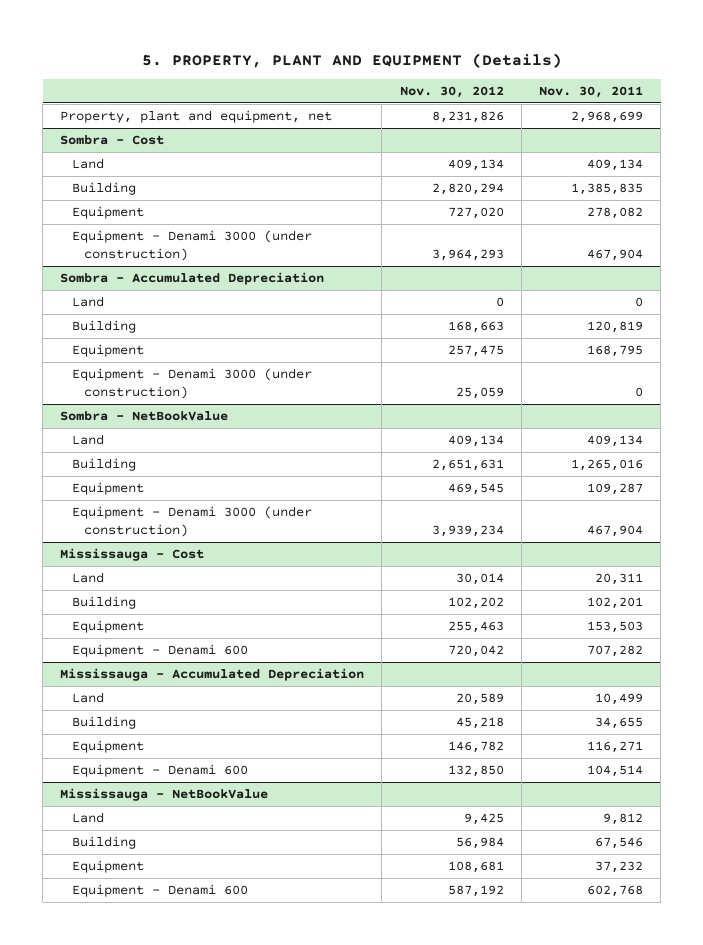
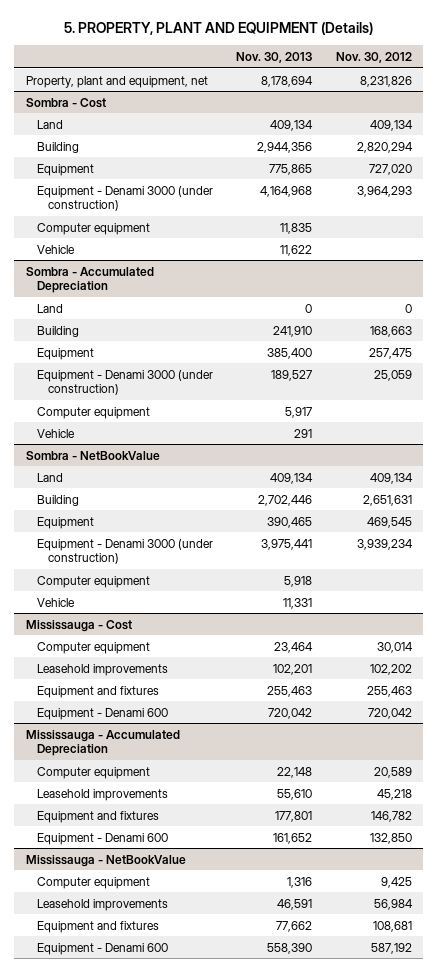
[538,85,643,98] Nov. 30, 2011 -> none
none -> [236,51,313,63] Nov. 30, 2013
none -> [37,222,151,235] Computer equipment
none -> [37,244,76,254] Vehicle
none -> [37,406,151,419] Computer equipment
none -> [37,428,76,438] Vehicle
none -> [37,575,151,588] Computer equipment
none -> [37,597,76,607] Vehicle
[72,572,105,584] Land -> [37,641,151,654] Computer equipment
[72,596,137,610] Building -> [37,663,169,676] Leasehold improvements
[72,620,145,634] Equipment -> [37,685,160,698] Equipment and fixtures
[72,692,105,704] Land -> [37,766,151,779] Computer equipment
[72,716,137,730] Building -> [37,788,169,801] Leasehold improvements
[72,740,145,754] Equipment -> [37,810,160,823] Equipment and fixtures
[72,812,105,824] Land -> [37,876,151,889] Computer equipment
[72,836,137,850] Building -> [37,898,169,911] Leasehold improvements
[72,860,145,874] Equipment -> [37,920,160,933] Equipment and fixtures

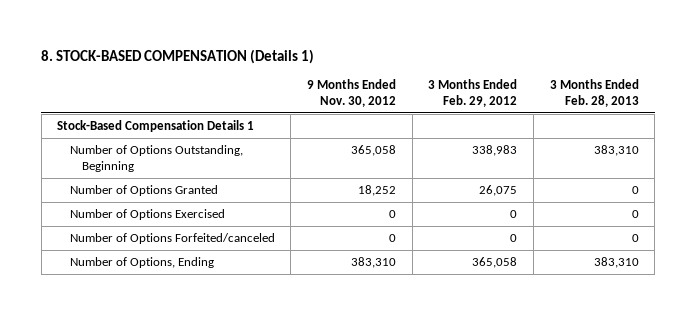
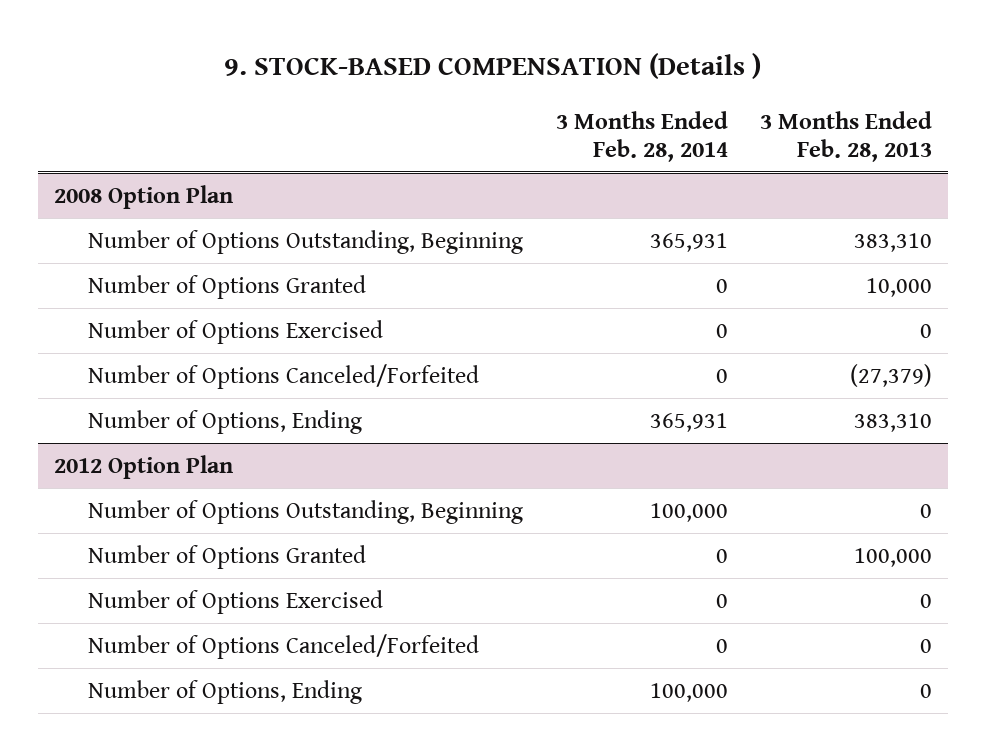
[41,48,315,64] 8. STOCK-BASED COMPENSATION (Details 1) -> [224,53,762,80] 9. STOCK-BASED COMPENSATION (Details )
[306,78,396,108] 9 Months Ended Nov. 30, 2012 -> none
[428,78,518,108] 3 Months Ended Feb. 29, 2012 -> none
none -> [555,110,728,162] 3 Months Ended Feb. 28, 2014
[57,119,255,132] Stock-Based Compensation Details 1 -> none
none -> [54,184,234,209] 2008 Option Plan
[631,185,639,194] 0 -> [865,277,932,297] 10,000
[69,232,275,244] Number of Options Forfeited/canceled -> [88,363,480,389] Number of Options Canceled/Forfeited
[631,233,639,242] 0 -> [849,363,932,387] (27,379)
none -> [54,454,234,479] 2012 Option Plan
none -> [88,499,524,524] Number of Options Outstanding, Beginning
none -> [88,544,367,569] Number of Options Granted
none -> [88,589,384,614] Number of Options Exercised
none -> [88,633,480,659] Number of Options Canceled/Forfeited
none -> [88,679,363,704] Number of Options, Ending

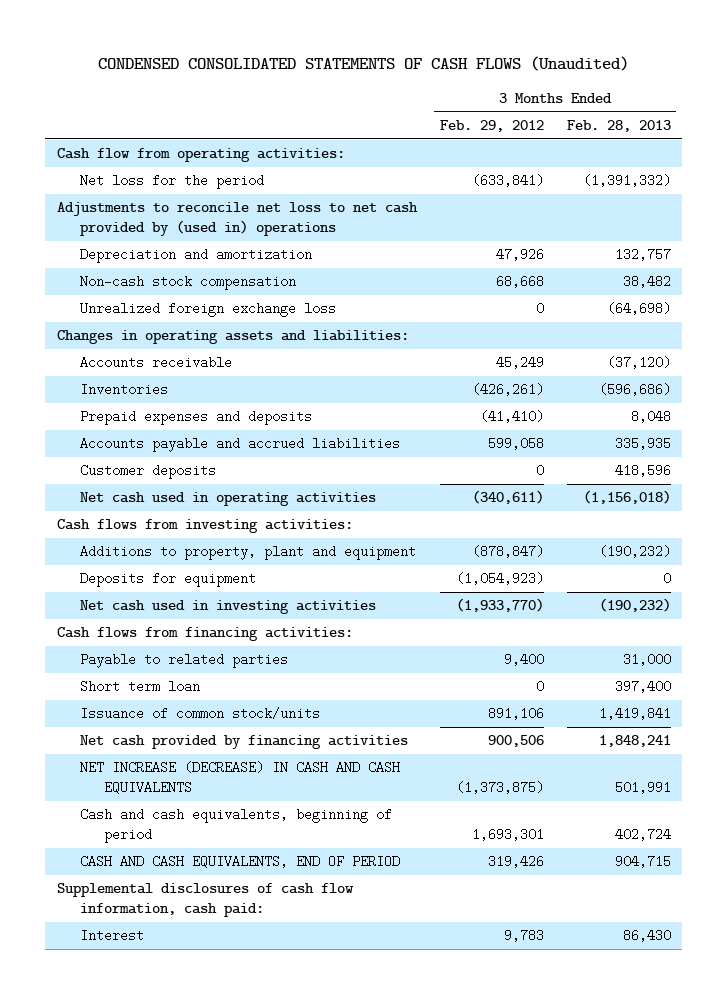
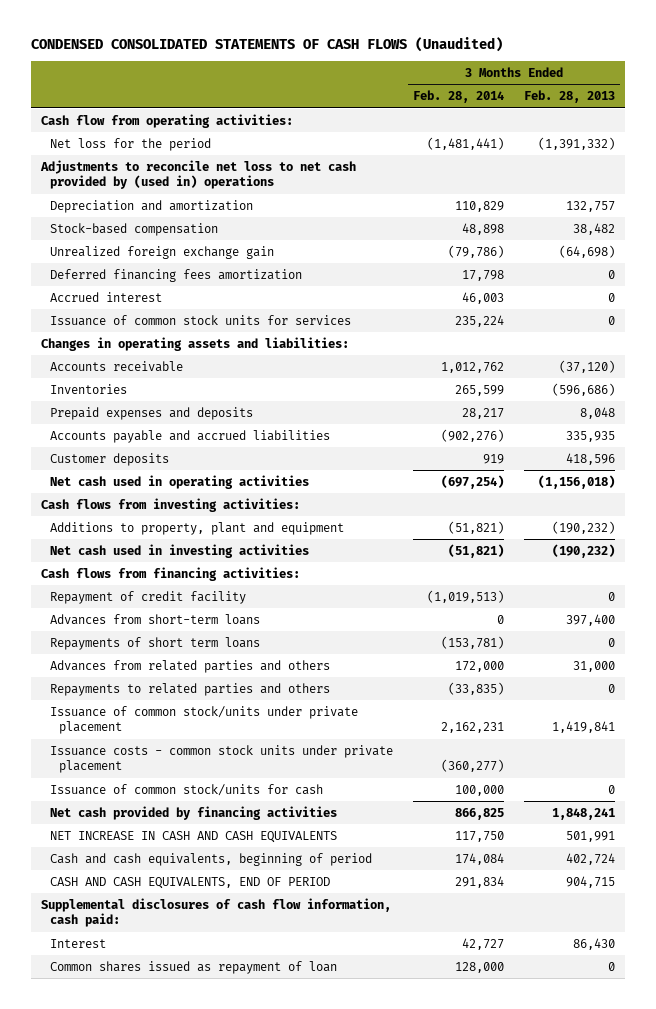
[439,120,544,133] Feb. 29, 2012 -> none
none -> [413,90,505,104] Feb. 28, 2014
[80,275,297,291] Non-cash stock compensation -> [50,222,219,236] Stock-based compensation
[80,302,337,318] Unrealized foreign exchange loss -> [50,245,275,259] Unrealized foreign exchange gain
none -> [50,268,303,282] Deferred financing fees amortization
none -> [50,291,163,302] Accrued interest
none -> [50,314,352,326] Issuance of common stock units for services
[80,572,257,588] Deposits for equipment -> none
[80,653,289,669] Payable to related parties -> none
none -> [50,590,247,604] Repayment of credit facility
[80,680,201,694] Short term loan -> [50,613,261,625] Advances from short-term loans
none -> [50,636,261,650] Repayments of short term loans
none -> [50,659,331,673] Advances from related parties and others
none -> [50,682,331,696] Repayments to related parties and others
[80,707,321,721] Issuance of common stock/units -> [50,705,359,735] Issuance of common stock/units under private placement
none -> [50,744,394,774] Issuance costs - common stock units under private placement
none -> [50,783,324,796] Issuance of common stock/units for cash
[80,761,401,795] NET INCREASE (DECREASE) IN CASH AND CASH EQUIVALENTS -> [50,830,338,843] NET INCREASE IN CASH AND CASH EQUIVALENTS
none -> [50,960,338,974] Common shares issued as repayment of loan

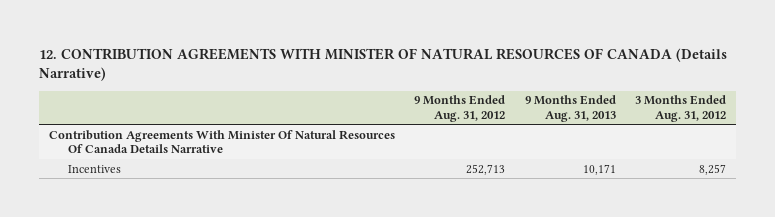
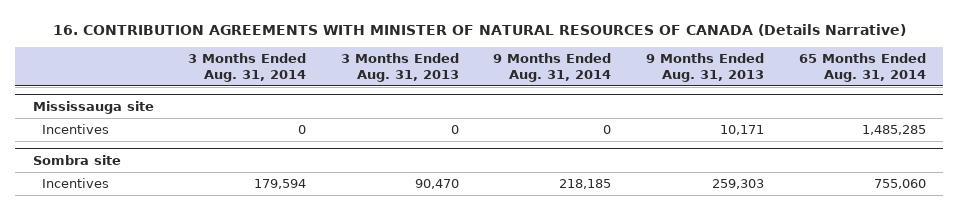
[39,47,728,82] 12. CONTRIBUTION AGREEMENTS WITH MINISTER OF NATURAL RESOURCES OF CANADA (Details Narrative) -> [53,23,907,36] 16. CONTRIBUTION AGREEMENTS WITH MINISTER OF NATURAL RESOURCES OF CANADA (Details Narrative)
[414,95,506,123] 9 Months Ended Aug. 31, 2012 -> none
[635,95,727,123] 3 Months Ended Aug. 31, 2012 -> none
none -> [188,52,307,82] 3 Months Ended Aug. 31, 2014
none -> [340,52,459,82] 3 Months Ended Aug. 31, 2013
none -> [493,52,612,82] 9 Months Ended Aug. 31, 2014
none -> [798,52,926,82] 65 Months Ended Aug. 31, 2014
[48,129,395,154] Contribution Agreements With Minister Of Natural Resources Of Canada Details Narrative -> none
none -> [32,100,154,114] Mississauga site
none -> [32,154,121,165] Sombra site
none -> [41,177,109,188] Incentives

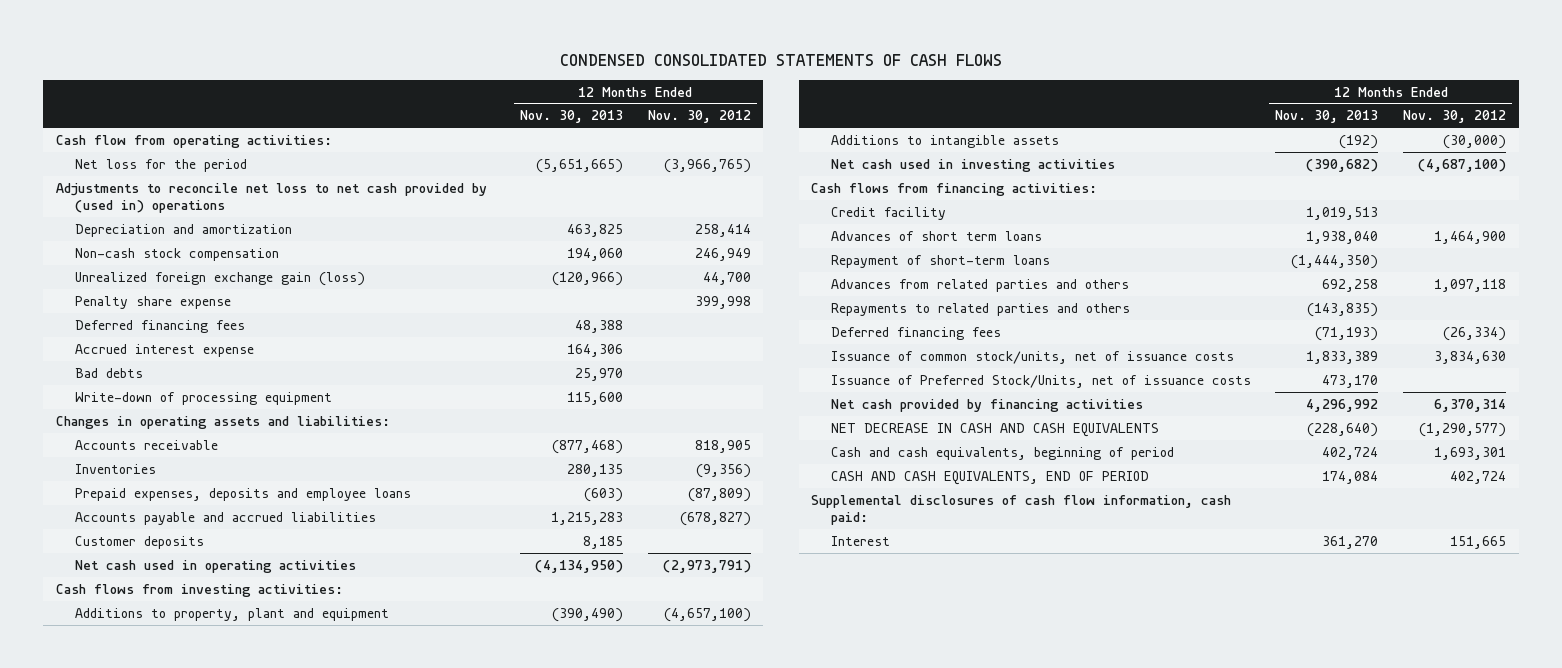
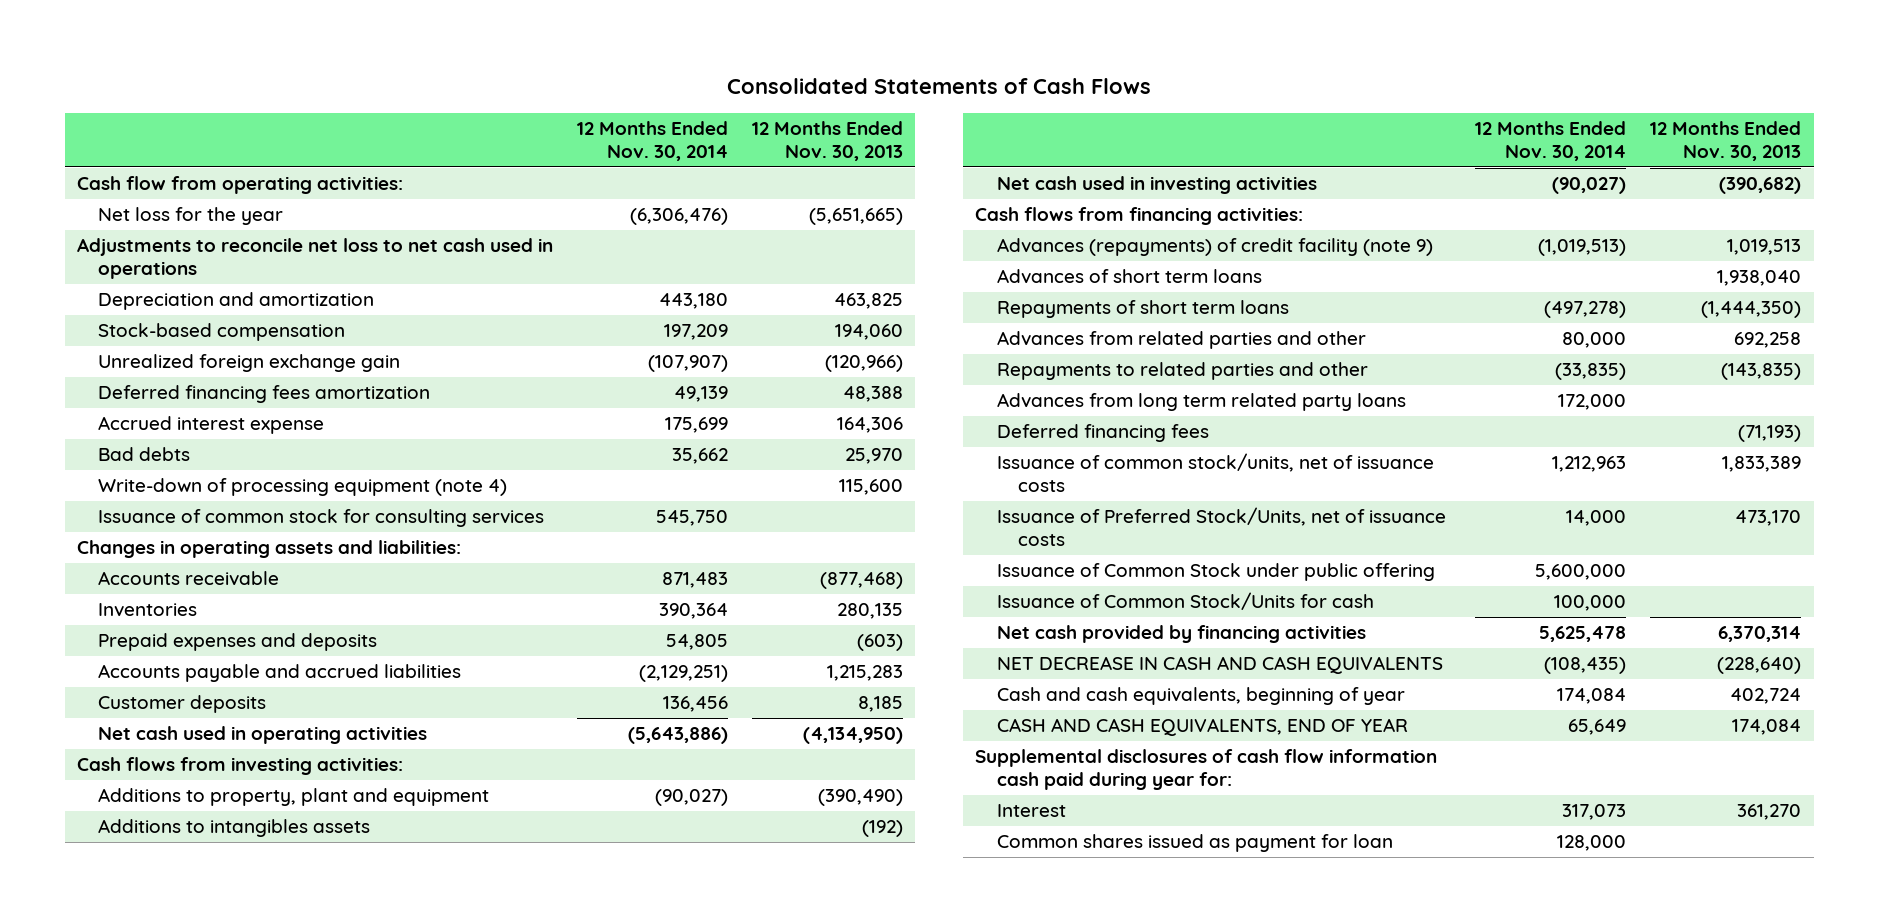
[560,53,1003,66] CONDENSED CONSOLIDATED STATEMENTS OF CASH FLOWS -> [727,78,1152,95] Consolidated Statements of Cash Flows
[647,110,751,124] Nov. 30, 2012 -> none
none -> [577,120,729,162] 12 Months Ended Nov. 30, 2014
[75,158,248,172] Net loss for the period -> [98,206,284,225] Net loss for the year
[55,182,487,213] Adjustments to reconcile net loss to net cash provided by (used in) operations -> [76,237,553,280] Adjustments to reconcile net loss to net cash used in operations
[75,295,232,309] Penalty share expense -> none
[75,247,280,261] Non-cash stock compensation -> [98,322,346,341] Stock-based compensation
[75,271,366,286] Unrealized foreign exchange gain (loss) -> [98,353,401,372] Unrealized foreign exchange gain
[75,319,246,333] Deferred financing fees -> [98,384,431,403] Deferred financing fees amortization
[75,391,333,405] Write-down of processing equipment -> [98,477,508,496] Write-down of processing equipment (note 4)
none -> [98,508,545,527] Issuance of common stock for consulting services
[75,487,412,501] Prepaid expenses, deposits and employee loans -> [98,632,378,651] Prepaid expenses and deposits
[830,134,1059,148] Additions to intangible assets -> [98,818,371,837] Additions to intangibles assets
[830,206,946,220] Credit facility -> [996,237,1433,256] Advances (repayments) of credit facility (note 9)
[830,254,1050,268] Repayment of short-term loans -> [996,299,1289,318] Repayments of short term loans
[830,278,1129,292] Advances from related parties and others -> [996,330,1366,349] Advances from related parties and other
[830,302,1130,316] Repayments to related parties and others -> [996,361,1368,380] Repayments to related parties and other
none -> [996,392,1406,411] Advances from long term related party loans
none -> [996,562,1435,581] Issuance of Common Stock under public offering
none -> [996,591,1374,610] Issuance of Common Stock/Units for cash
[1306,398,1379,412] 4,296,992 -> [1718,625,1802,642] 6,370,314
[830,446,1174,460] Cash and cash equivalents, beginning of period -> [996,686,1405,705] Cash and cash equivalents, beginning of year
[830,470,1149,485] CASH AND CASH EQUIVALENTS, END OF PERIOD -> [996,717,1408,736] CASH AND CASH EQUIVALENTS, END OF YEAR
[811,494,1232,525] Supplemental disclosures of cash flow information, cash paid: -> [974,748,1437,791] Supplemental disclosures of cash flow information cash paid during year for:
none -> [996,833,1393,852] Common shares issued as payment for loan

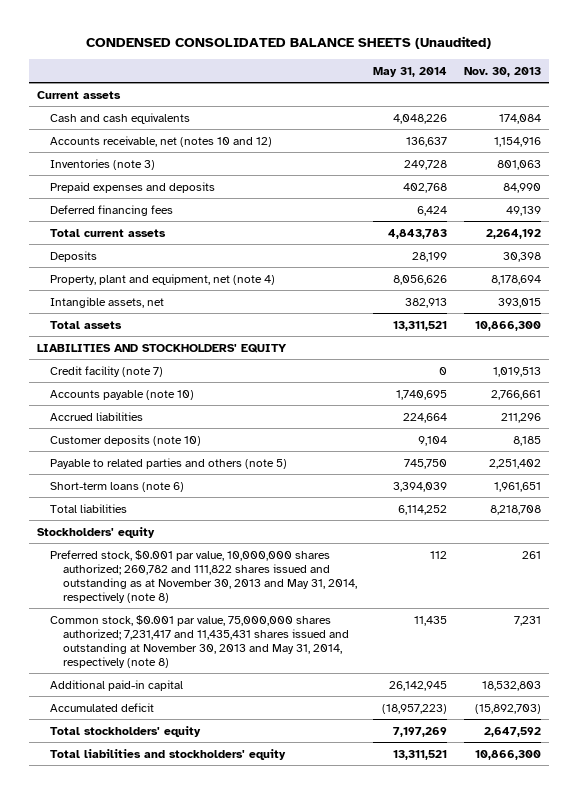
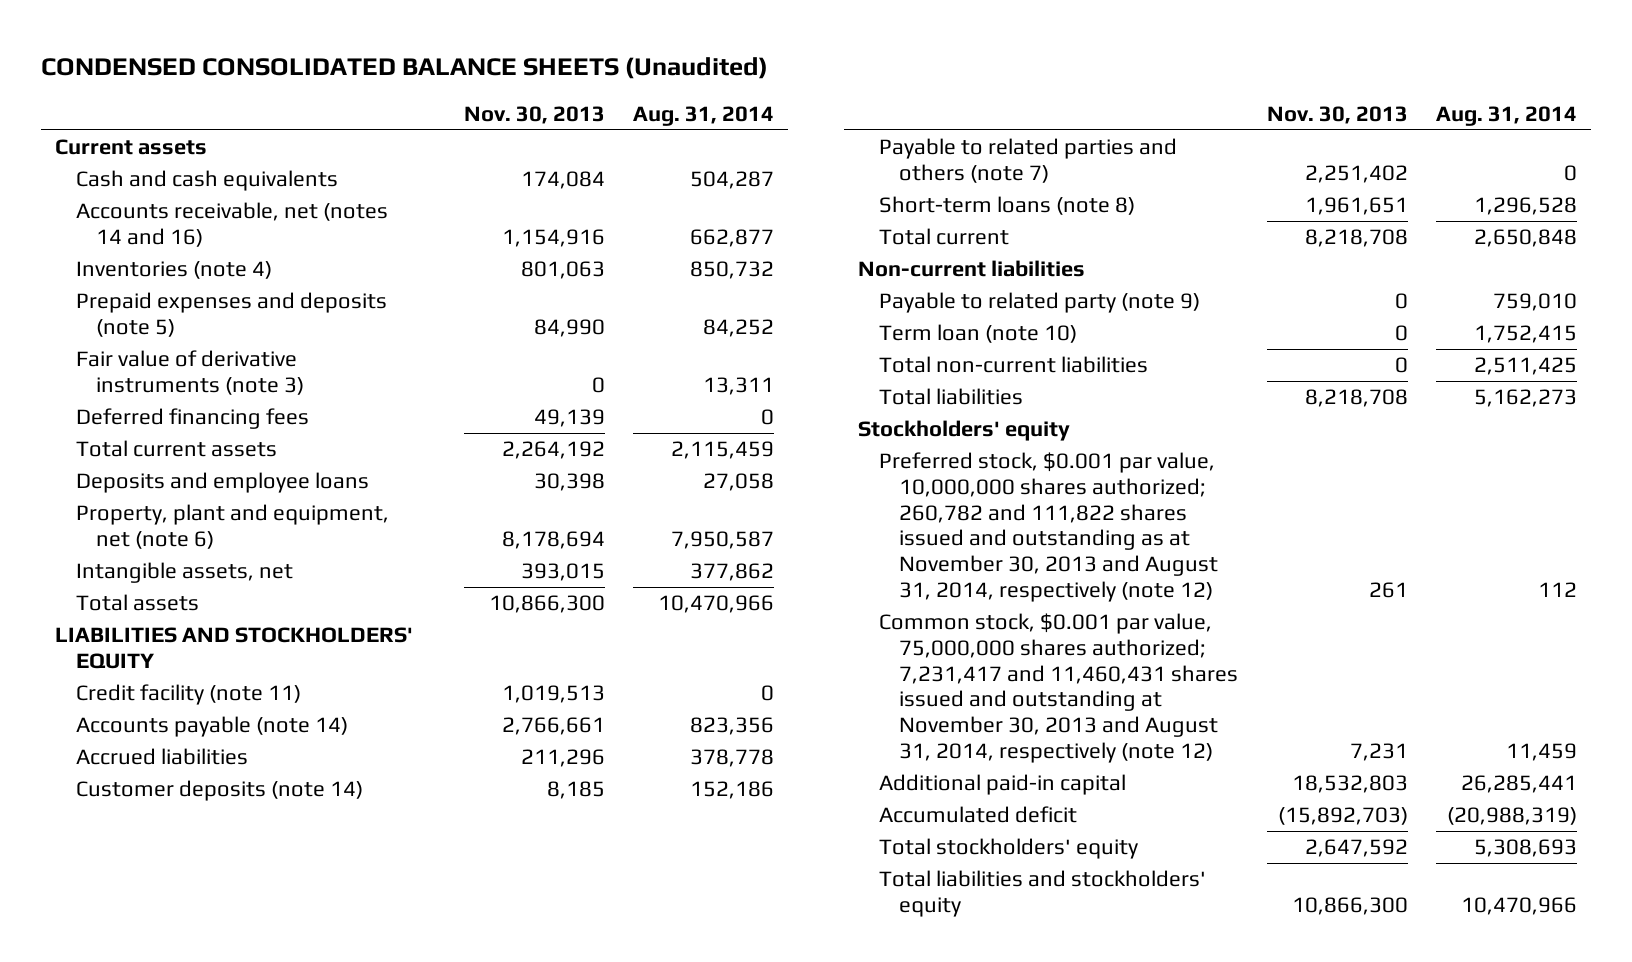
[373,66,448,77] May 31, 2014 -> none
none -> [633,105,775,126] Aug. 31, 2014
[49,135,272,147] Accounts receivable, net (notes 10 and 12) -> [75,202,388,248] Accounts receivable, net (notes 14 and 16)
[49,158,155,170] Inventories (note 3) -> [75,261,272,280] Inventories (note 4)
[49,181,215,193] Prepaid expenses and deposits -> [75,292,387,338] Prepaid expenses and deposits (note 5)
none -> [75,350,305,396] Fair value of derivative instruments (note 3)
[49,250,97,262] Deposits -> [75,472,369,494] Deposits and employee loans
[49,273,275,285] Property, plant and equipment, net (note 4) -> [75,504,389,550] Property, plant and equipment, net (note 6)
[49,365,163,377] Credit facility (note 7) -> [75,684,301,706] Credit facility (note 11)
[49,389,194,400] Accounts payable (note 10) -> [75,716,348,738] Accounts payable (note 14)
[49,434,201,446] Customer deposits (note 10) -> [75,780,363,802] Customer deposits (note 14)
[49,457,287,469] Payable to related parties and others (note 5) -> [878,138,1177,184] Payable to related parties and others (note 7)
[49,481,184,492] Short-term loans (note 6) -> [878,196,1135,216] Short-term loans (note 8)
none -> [878,228,1009,246] Total current
none -> [857,260,1085,278] Non-current liabilities
none -> [878,292,1200,314] Payable to related party (note 9)
none -> [878,324,1077,344] Term loan (note 10)
none -> [878,356,1148,374] Total non-current liabilities
[49,549,357,603] Preferred stock, $0.001 par value, 10,000,000 shares authorized; 260,782 and 111,822 shares issued and outstanding as at November 30, 2013 and May 31, 2014, respectively (note 8) -> [878,452,1219,602] Preferred stock, $0.001 par value, 10,000,000 shares authorized; 260,782 and 111,822 shares issued and outstanding as at November 30, 2013 and August 31, 2014, respectively (note 12)
[49,614,349,668] Common stock, $0.001 par value, 75,000,000 shares authorized; 7,231,417 and 11,435,431 shares issued and outstanding at November 30, 2013 and May 31, 2014, respectively (note 8) -> [878,613,1239,763] Common stock, $0.001 par value, 75,000,000 shares authorized; 7,231,417 and 11,460,431 shares issued and outstanding at November 30, 2013 and August 31, 2014, respectively (note 12)

